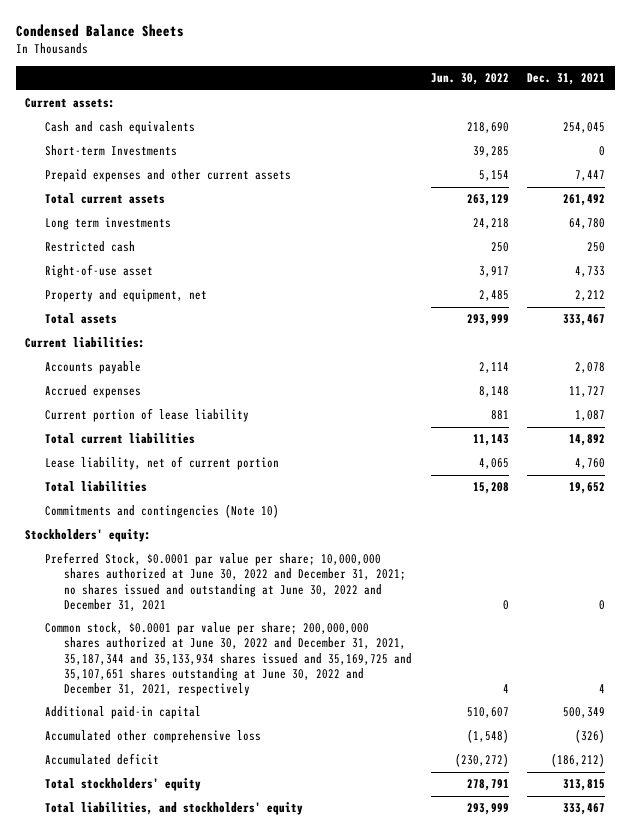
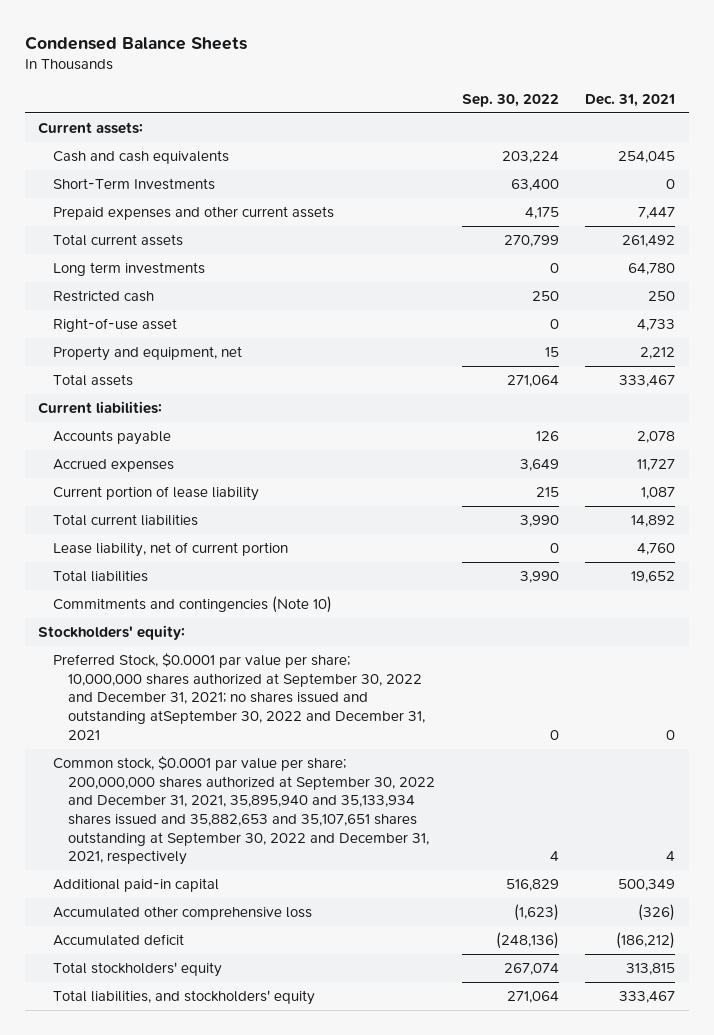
[430,73,509,86] Jun. 30, 2022 -> none
none -> [461,93,559,107] Sep. 30, 2022
[44,145,177,157] Short-term Investments -> [53,178,216,191] Short-Term Investments
[44,552,407,611] Preferred Stock, $0.0001 par value per share; 10,000,000 shares authorized at June 30, 2022 and December 31, 2021; no shares issued and outstanding at June 30, 2022 and December 31, 2021 -> [53,653,426,740] Preferred Stock, $0.0001 par value per share; 10,000,000 shares authorized at September 30, 2022 and December 31, 2021; no shares issued and outstanding atSeptember 30, 2022 and December 31, 2021
[44,622,413,696] Common stock, $0.0001 par value per share; 200,000,000 shares authorized at June 30, 2022 and December 31, 2021, 35,187,344 and 35,133,934 shares issued and 35,169,725 and 35,107,651 shares outstanding at June 30, 2022 and December 31, 2021, respectively -> [53,756,436,866] Common stock, $0.0001 par value per share; 200,000,000 shares authorized at September 30, 2022 and December 31, 2021, 35,895,940 and 35,133,934 shares issued and 35,882,653 and 35,107,651 shares outstanding at September 30, 2022 and December 31, 2021, respectively

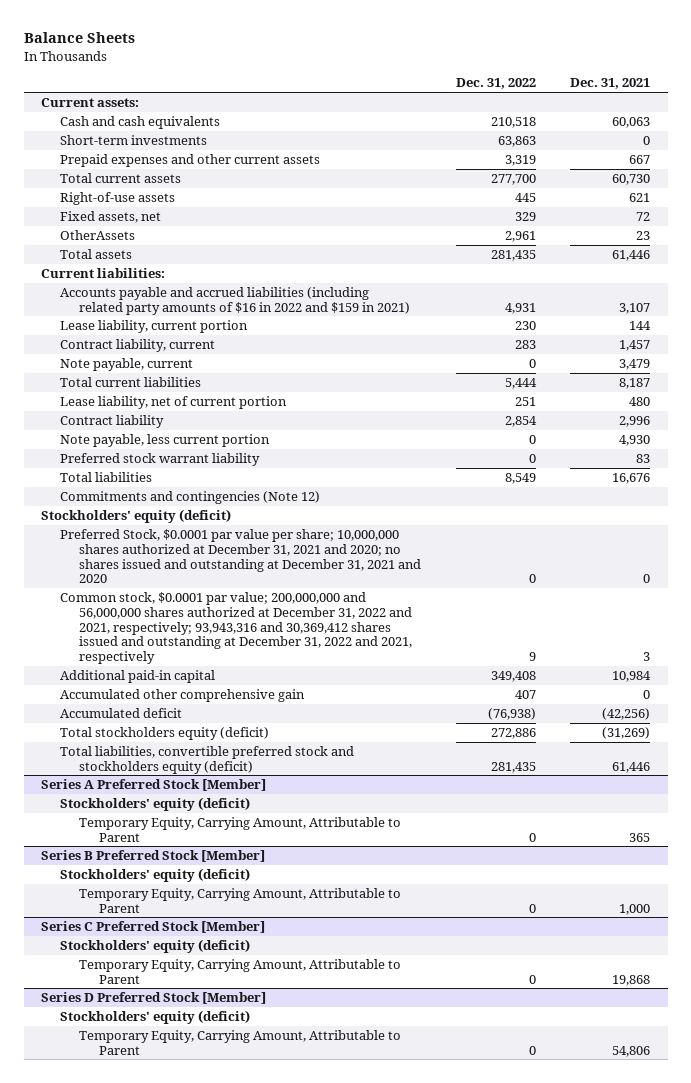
[25,35,248,50] Condensed Balance Sheets -> [23,32,135,44] Balance Sheets
[461,93,559,107] Sep. 30, 2022 -> none
none -> [455,78,536,90] Dec. 31, 2022
[53,262,206,277] Long term investments -> none
[53,290,155,303] Restricted cash -> none
[53,346,243,362] Property and equipment, net -> none
[618,151,676,164] 254,045 -> [612,116,651,128] 60,063
[53,178,216,191] Short-Term Investments -> [60,134,208,145] Short-term investments
[638,207,676,220] 7,447 -> [629,154,651,164] 667
[622,235,676,248] 261,492 -> [612,173,651,185] 60,730
[53,318,178,333] Right-of-use asset -> [60,191,176,205] Right-of-use assets
[637,319,676,332] 4,733 -> [629,192,651,202] 621
none -> [60,210,162,223] Fixed assets, net
none -> [60,229,136,240] OtherAssets
[619,375,676,388] 333,467 -> [612,249,651,261] 61,446
[53,430,172,446] Accounts payable -> none
[53,459,175,473] Accrued expenses -> none
none -> [60,286,411,315] Accounts payable and accrued liabilities (including related party amounts of $16 in 2022 and $159 in 2021)
[53,486,260,502] Current portion of lease liability -> [60,319,249,333] Lease liability, current portion
[641,487,676,500] 1,087 -> [629,320,652,330] 144
none -> [60,338,216,352] Contract liability, current
none -> [60,357,194,371] Note payable, current
[631,515,676,528] 14,892 -> [619,377,651,389] 8,187
[637,543,676,556] 4,760 -> [629,396,651,406] 480
none -> [60,414,165,428] Contract liability
none -> [60,433,271,447] Note payable, less current portion
none -> [60,452,261,466] Preferred stock warrant liability
[631,571,676,584] 19,652 -> [612,472,651,484] 16,676
[53,596,333,614] Commitments and contingencies (Note 10) -> [60,490,321,504] Commitments and contingencies (Note 12)
[38,625,186,641] Stockholders' equity: -> [40,508,231,523] Stockholders' equity (deficit)
[53,653,426,740] Preferred Stock, $0.0001 par value per share; 10,000,000 shares authorized at September 30, 2022 and December 31, 2021; no shares issued and outstanding atSeptember 30, 2022 and December 31, 2021 -> [60,528,422,584] Preferred Stock, $0.0001 par value per share; 10,000,000 shares authorized at December 31, 2021 and 2020; no shares issued and outstanding at December 31, 2021 and 2020
[53,756,436,866] Common stock, $0.0001 par value per share; 200,000,000 shares authorized at September 30, 2022 and December 31, 2021, 35,895,940 and 35,133,934 shares issued and 35,882,653 and 35,107,651 shares outstanding at September 30, 2022 and December 31, 2021, respectively -> [60,591,413,665] Common stock, $0.0001 par value; 200,000,000 and 56,000,000 shares authorized at December 31, 2022 and 2021, respectively; 93,943,316 and 30,369,412 shares issued and outstanding at December 31, 2022 and 2021, respectively
[666,851,676,862] 4 -> [643,652,651,662] 3
[618,879,676,892] 500,349 -> [612,670,652,682] 10,984
[53,906,313,921] Accumulated other comprehensive loss -> [60,688,306,702] Accumulated other comprehensive gain
[638,904,676,922] (326) -> [643,689,651,699] 0
[616,932,676,950] (186,212) -> [602,707,651,720] (42,256)
[53,962,223,978] Total stockholders' equity -> [60,726,270,740] Total stockholders equity (deficit)
[626,963,676,976] 313,815 -> [602,726,651,739] (31,269)
[53,990,316,1006] Total liabilities, and stockholders' equity -> [60,745,355,774] Total liabilities, convertible preferred stock and stockholders equity (deficit)
[619,991,676,1004] 333,467 -> [612,761,651,773] 61,446
none -> [40,778,266,791] Series A Preferred Stock [Member]
none -> [60,796,251,811] Stockholders' equity (deficit)
none -> [79,816,402,842] Temporary Equity, Carrying Amount, Attributable to Parent
none -> [40,849,265,862] Series B Preferred Stock [Member]
none -> [60,867,251,882] Stockholders' equity (deficit)
none -> [79,887,402,913] Temporary Equity, Carrying Amount, Attributable to Parent
none -> [40,920,265,933] Series C Preferred Stock [Member]
none -> [60,938,251,953] Stockholders' equity (deficit)
none -> [79,958,402,984] Temporary Equity, Carrying Amount, Attributable to Parent
none -> [40,991,266,1004] Series D Preferred Stock [Member]
none -> [60,1009,251,1024] Stockholders' equity (deficit)
none -> [79,1029,402,1055] Temporary Equity, Carrying Amount, Attributable to Parent

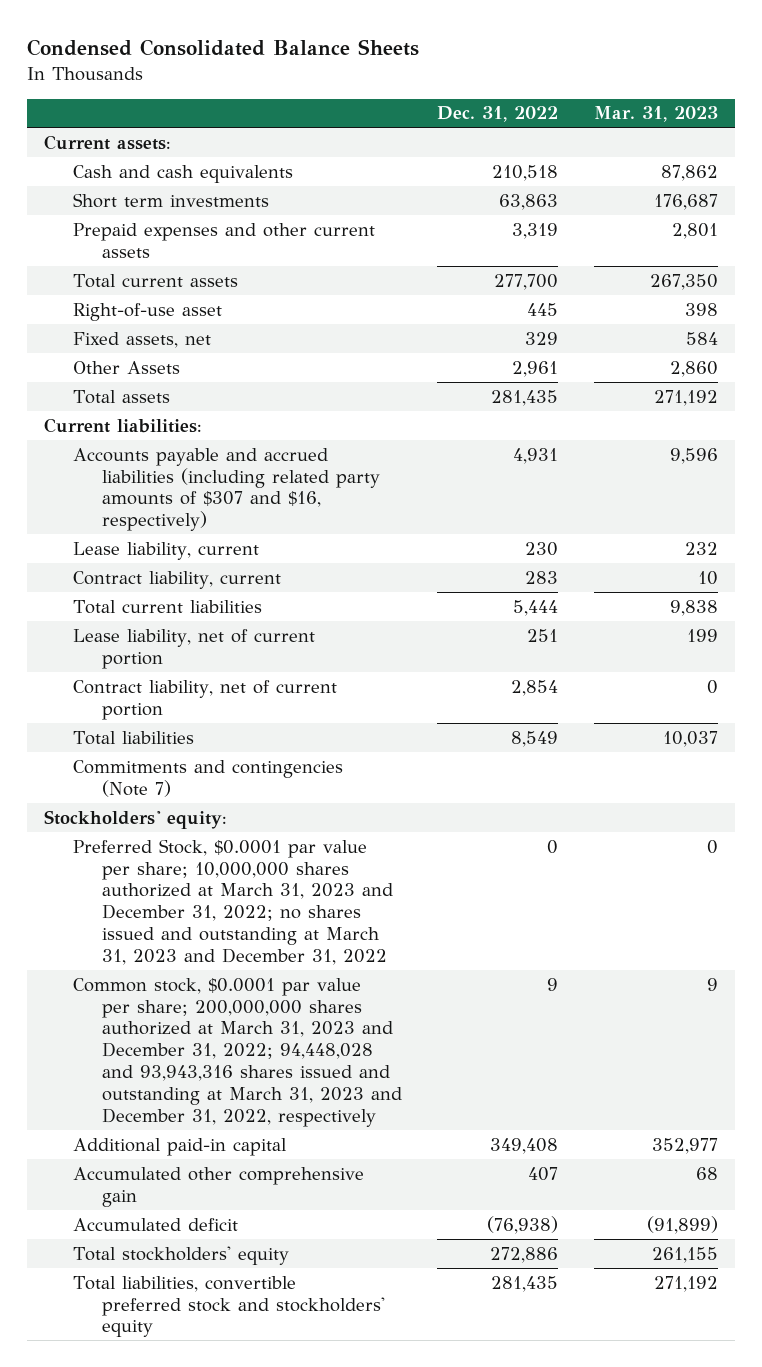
[23,32,135,44] Balance Sheets -> [26,39,419,57] Condensed Consolidated Balance Sheets
[570,78,651,90] Dec. 31, 2021 -> none
none -> [593,106,718,123] Mar. 31, 2023
[60,134,208,145] Short-term investments -> [73,192,270,208] Short term investments
[60,191,176,205] Right-of-use assets -> [73,302,223,321] Right-of-use asset
[60,229,136,240] OtherAssets -> [73,360,181,374] Other Assets
[60,286,411,315] Accounts payable and accrued liabilities (including related party amounts of $16 in 2022 and $159 in 2021) -> [73,447,381,532] Accounts payable and accrued liabilities (including related party amounts of $307 and $16, respectively)
[60,319,249,333] Lease liability, current portion -> [73,541,260,560] Lease liability, current
[60,357,194,371] Note payable, current -> none
[60,433,271,447] Note payable, less current portion -> none
[60,452,261,466] Preferred stock warrant liability -> none
[60,414,165,428] Contract liability -> [73,679,338,720] Contract liability, net of current portion
[60,490,321,504] Commitments and contingencies (Note 12) -> [73,759,344,797] Commitments and contingencies (Note 7)
[40,508,231,523] Stockholders' equity (deficit) -> [44,809,228,829] Stockholders' equity:
[60,528,422,584] Preferred Stock, $0.0001 par value per share; 10,000,000 shares authorized at December 31, 2021 and 2020; no shares issued and outstanding at December 31, 2021 and 2020 -> [73,838,394,965] Preferred Stock, $0.0001 par value per share; 10,000,000 shares authorized at March 31, 2023 and December 31, 2022; no shares issued and outstanding at March 31, 2023 and December 31, 2022
[60,591,413,665] Common stock, $0.0001 par value; 200,000,000 and 56,000,000 shares authorized at December 31, 2022 and 2021, respectively; 93,943,316 and 30,369,412 shares issued and outstanding at December 31, 2022 and 2021, respectively -> [73,977,403,1127] Common stock, $0.0001 par value per share; 200,000,000 shares authorized at March 31, 2023 and December 31, 2022; 94,448,028 and 93,943,316 shares issued and outstanding at March 31, 2023 and December 31, 2022, respectively
[40,778,266,791] Series A Preferred Stock [Member] -> none
[60,796,251,811] Stockholders' equity (deficit) -> none
[79,816,402,842] Temporary Equity, Carrying Amount, Attributable to Parent -> none
[40,849,265,862] Series B Preferred Stock [Member] -> none
[60,867,251,882] Stockholders' equity (deficit) -> none
[79,887,402,913] Temporary Equity, Carrying Amount, Attributable to Parent -> none
[40,920,265,933] Series C Preferred Stock [Member] -> none
[60,938,251,953] Stockholders' equity (deficit) -> none
[79,958,402,984] Temporary Equity, Carrying Amount, Attributable to Parent -> none
[40,991,266,1004] Series D Preferred Stock [Member] -> none
[60,1009,251,1024] Stockholders' equity (deficit) -> none
[79,1029,402,1055] Temporary Equity, Carrying Amount, Attributable to Parent -> none
[60,726,270,740] Total stockholders equity (deficit) -> [73,1245,290,1265] Total stockholders' equity
[60,745,355,774] Total liabilities, convertible preferred stock and stockholders equity (deficit) -> [73,1275,386,1338] Total liabilities, convertible preferred stock and stockholders' equity

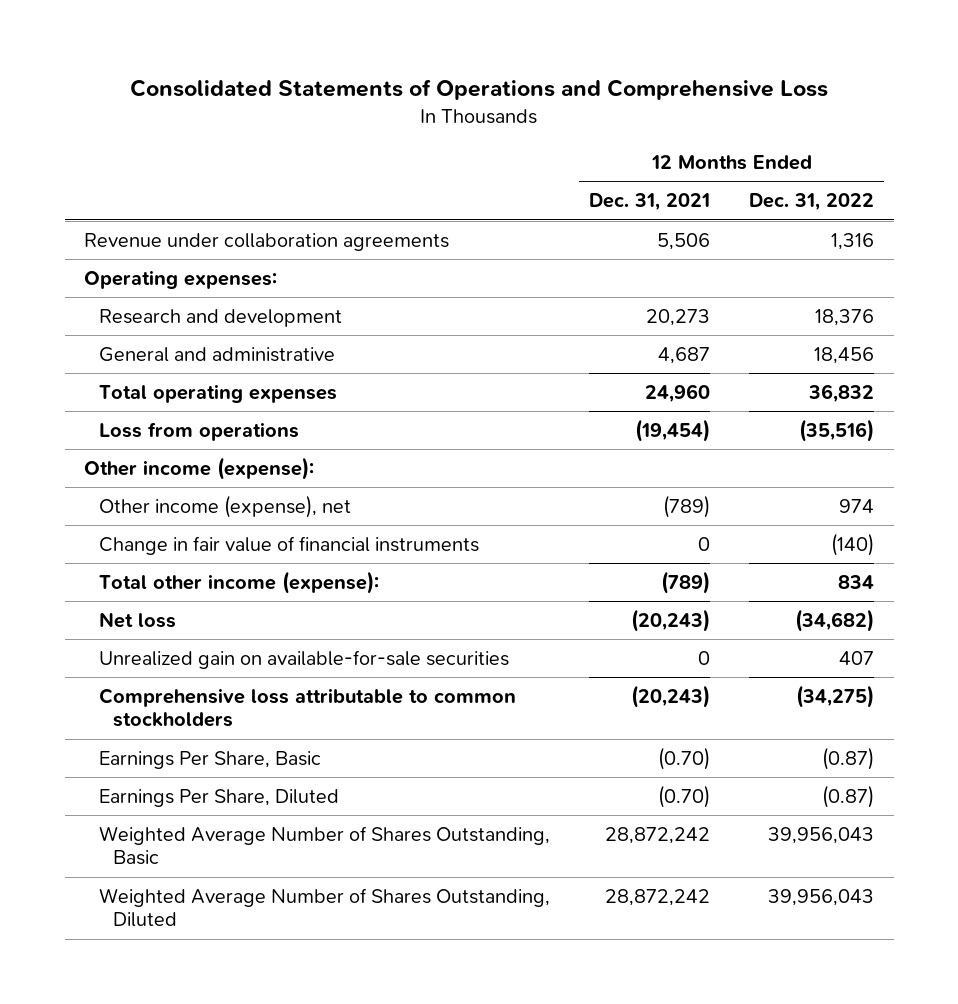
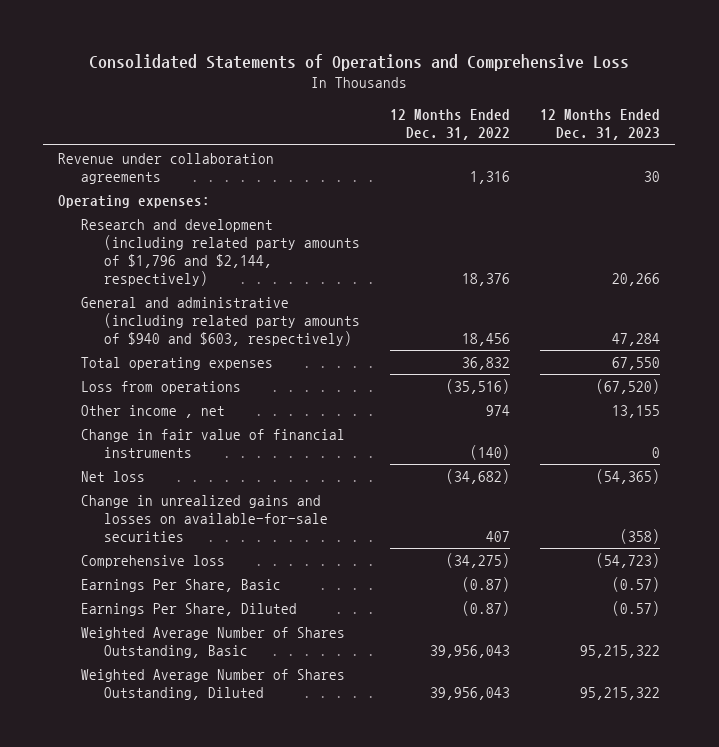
[588,193,710,212] Dec. 31, 2021 -> none
none -> [540,109,661,141] 12 Months Ended Dec. 31, 2023
[98,308,342,327] Research and development -> [81,219,360,287] Research and development (including related party amounts of $1,796 and $2,144, respectively)
[98,346,335,362] General and administrative -> [81,297,360,347] General and administrative (including related party amounts of $940 and $603, respectively)
[84,456,315,480] Other income (expense): -> none
[98,494,351,518] Other income (expense), net -> [81,405,226,419] Other income , net
[98,570,379,594] Total other income (expense): -> none
[98,649,509,669] Unrealized gain on available-for-sale securities -> [81,495,328,543] Change in unrealized gains and losses on available-for-sale securities
[98,687,516,728] Comprehensive loss attributable to common stockholders -> [81,555,226,569] Comprehensive loss

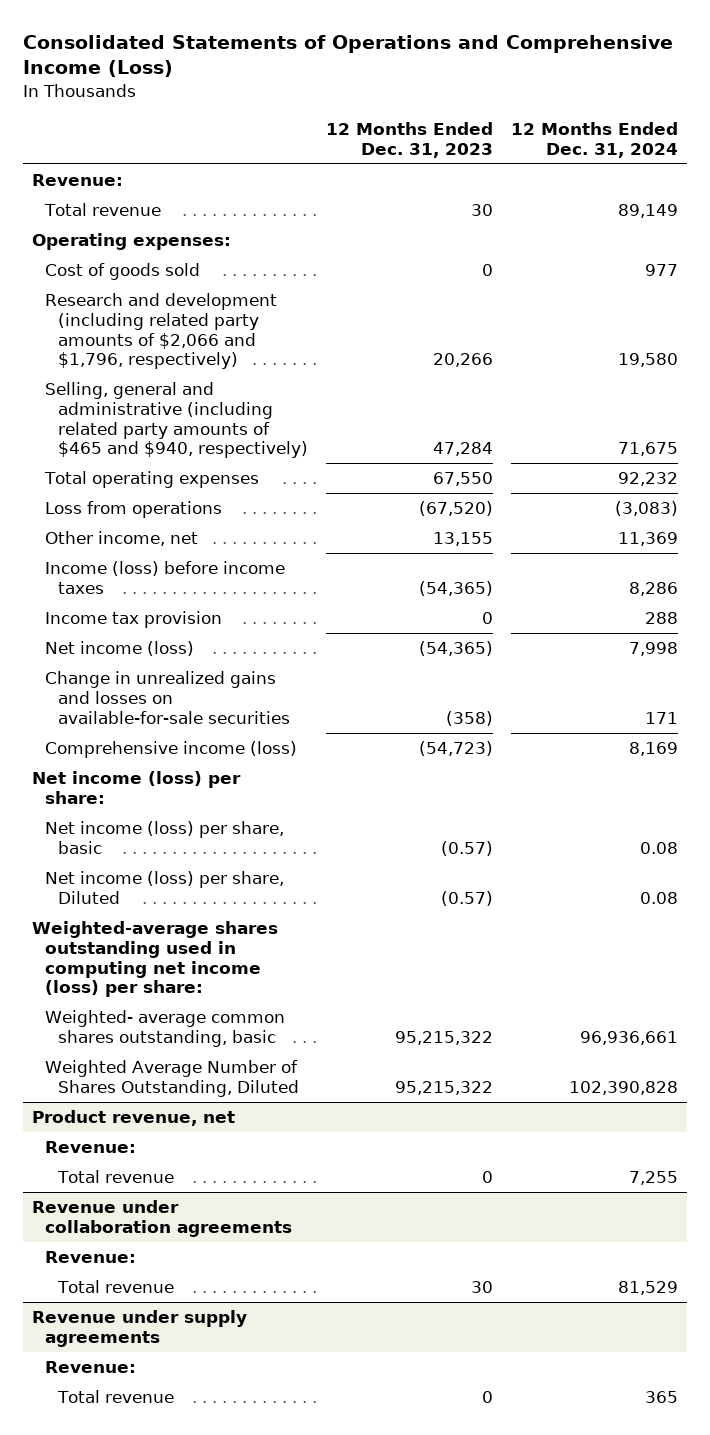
[89,53,630,71] Consolidated Statements of Operations and Comprehensive Loss -> [22,34,673,78] Consolidated Statements of Operations and Comprehensive Income (Loss)
[390,109,511,141] 12 Months Ended Dec. 31, 2022 -> none
none -> [511,121,679,158] 12 Months Ended Dec. 31, 2024
none -> [31,174,123,187] Revenue:
[58,153,275,185] Revenue under collaboration agreements -> [43,203,161,217] Total revenue
none -> [44,263,200,281] Cost of goods sold
[81,219,360,287] Research and development (including related party amounts of $1,796 and $2,144, respectively) -> [44,293,277,370] Research and development (including related party amounts of $2,066 and $1,796, respectively)
[81,297,360,347] General and administrative (including related party amounts of $940 and $603, respectively) -> [44,382,309,459] Selling, general and administrative (including related party amounts of $465 and $940, respectively)
[81,429,346,459] Change in fair value of financial instruments -> none
[81,405,226,419] Other income , net -> [44,531,198,547] Other income, net
none -> [44,561,285,594] Income (loss) before income taxes
none -> [44,611,222,629] Income tax provision
[81,471,146,483] Net loss -> [44,641,194,657] Net income (loss)
[81,555,226,569] Comprehensive loss -> [44,741,297,759] Comprehensive income (loss)
none -> [31,771,241,804] Net income (loss) per share:
[81,579,282,593] Earnings Per Share, Basic -> [44,821,284,854] Net income (loss) per share, basic
[81,603,298,617] Earnings Per Share, Diluted -> [44,871,284,904] Net income (loss) per share, Diluted
none -> [31,921,278,998] Weighted-average shares outstanding used in computing net income (loss) per share:
[81,627,346,659] Weighted Average Number of Shares Outstanding, Basic -> [44,1010,285,1047] Weighted- average common shares outstanding, basic
none -> [31,1110,235,1127] Product revenue, net
none -> [44,1141,136,1154] Revenue:
none -> [57,1170,175,1184] Total revenue
none -> [31,1200,292,1237] Revenue under collaboration agreements
none -> [44,1251,136,1264] Revenue:
none -> [57,1280,175,1294] Total revenue
none -> [31,1310,247,1347] Revenue under supply agreements
none -> [44,1361,136,1374] Revenue:
none -> [57,1390,175,1404] Total revenue

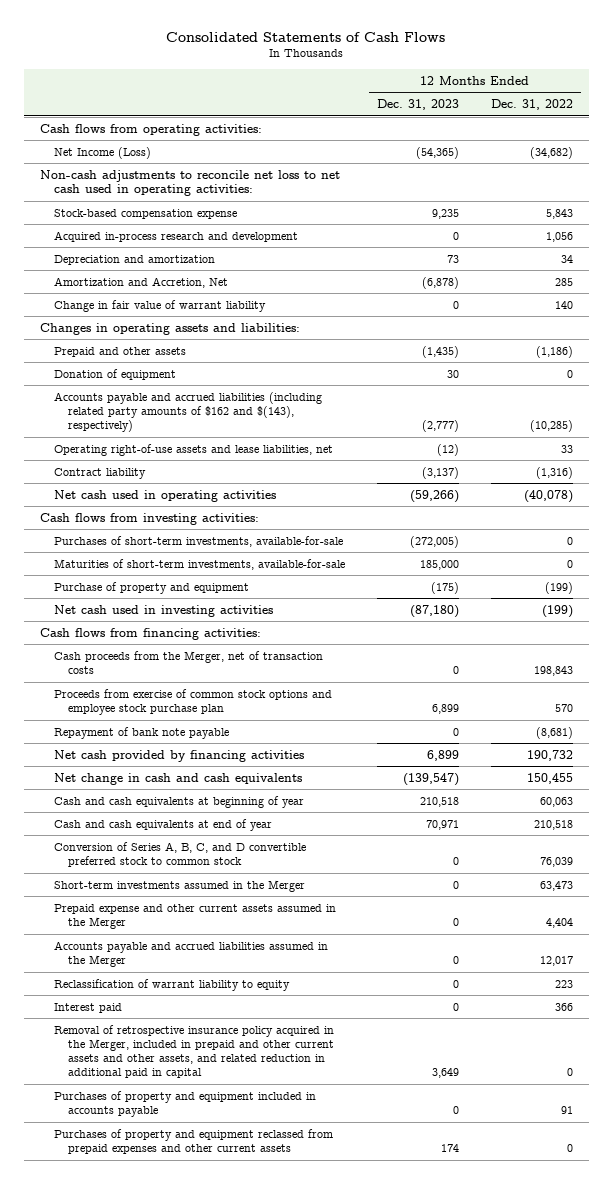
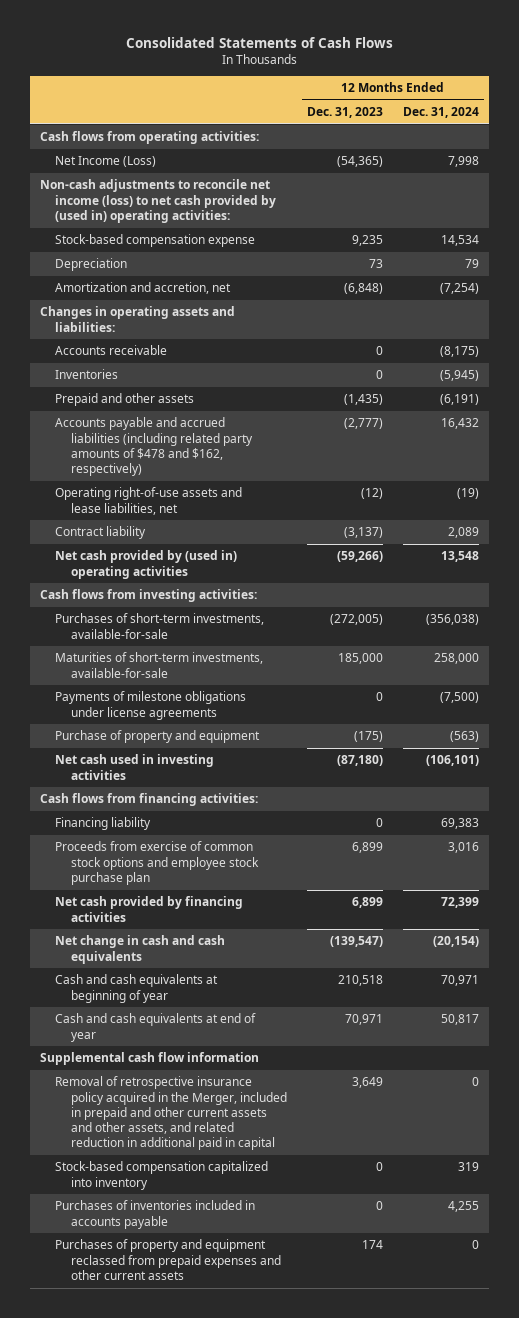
[491,98,574,110] Dec. 31, 2022 -> none
none -> [403,107,480,119] Dec. 31, 2024
[39,169,340,196] Non-cash adjustments to reconcile net loss to net cash used in operating activities: -> [39,179,277,223] Non-cash adjustments to reconcile net income (loss) to net cash provided by (used in) operating activities:
[53,230,298,242] Acquired in-process research and development -> none
[53,299,266,312] Change in fair value of warrant liability -> none
[53,254,215,265] Depreciation and amortization -> [55,258,128,272] Depreciation
[53,276,228,288] Amortization and Accretion, Net -> [55,282,232,295] Amortization and accretion, net
[421,276,459,289] (6,878) -> [344,283,384,295] (6,848)
none -> [55,345,168,356] Accounts receivable
none -> [55,369,119,380] Inventories
[53,368,176,380] Donation of equipment -> none
[53,391,322,433] Accounts payable and accrued liabilities (including related party amounts of $162 and $(143), respectively) -> [55,417,253,477] Accounts payable and accrued liabilities (including related party amounts of $478 and $162, respectively)
[53,489,276,502] Net cash used in operating activities -> [55,550,238,579] Net cash provided by (used in) operating activities
none -> [55,691,247,720] Payments of milestone obligations under license agreements
[53,650,323,674] Cash proceeds from the Merger, net of transaction costs -> none
none -> [55,817,152,831] Financing liability
[53,726,229,739] Repayment of bank note payable -> none
[53,841,306,867] Conversion of Series A, B, C, and D convertible preferred stock to common stock -> none
[53,879,305,892] Short-term investments assumed in the Merger -> none
[53,903,336,929] Prepaid expense and other current assets assumed in the Merger -> none
[53,940,328,967] Accounts payable and accrued liabilities assumed in the Merger -> none
[53,978,290,991] Reclassification of warrant liability to equity -> none
[53,1002,122,1013] Interest paid -> none
none -> [39,1052,259,1066] Supplemental cash flow information
none -> [55,1161,269,1190] Stock-based compensation capitalized into inventory
[53,1090,316,1117] Purchases of property and equipment included in accounts payable -> [55,1200,256,1229] Purchases of inventories included in accounts payable

